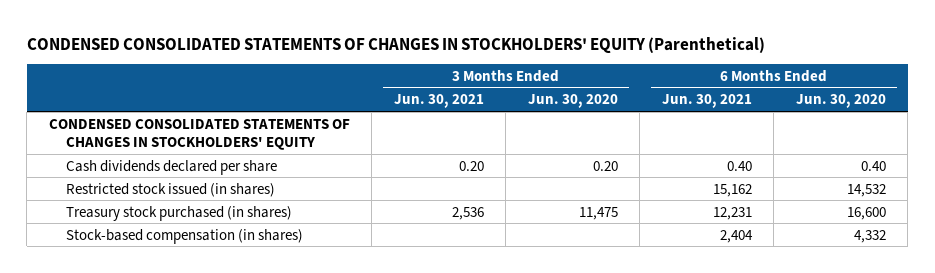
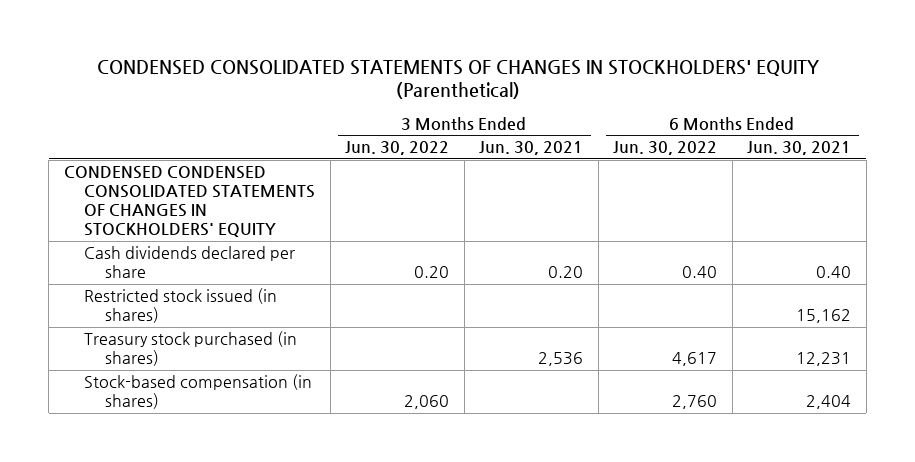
[527,94,618,109] Jun. 30, 2020 -> none
[795,94,886,109] Jun. 30, 2020 -> none
none -> [345,141,450,156] Jun. 30, 2022
none -> [613,141,718,156] Jun. 30, 2022
[48,118,350,151] CONDENSED CONSOLIDATED STATEMENTS OF CHANGES IN STOCKHOLDERS' EQUITY -> [63,166,316,238] CONDENSED CONDENSED CONSOLIDATED STATEMENTS OF CHANGES IN STOCKHOLDERS' EQUITY

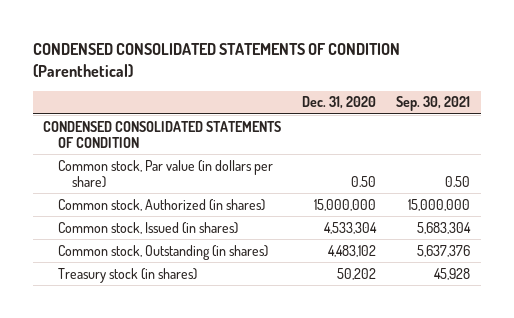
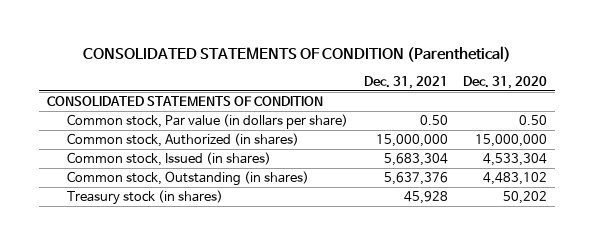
[33,42,401,77] CONDENSED CONSOLIDATED STATEMENTS OF CONDITION (Parenthetical) -> [82,45,511,62] CONSOLIDATED STATEMENTS OF CONDITION (Parenthetical)
[396,96,471,112] Sep. 30, 2021 -> none
none -> [363,76,448,90] Dec. 31, 2021
[43,120,282,148] CONDENSED CONSOLIDATED STATEMENTS OF CONDITION -> [46,96,323,107] CONSOLIDATED STATEMENTS OF CONDITION

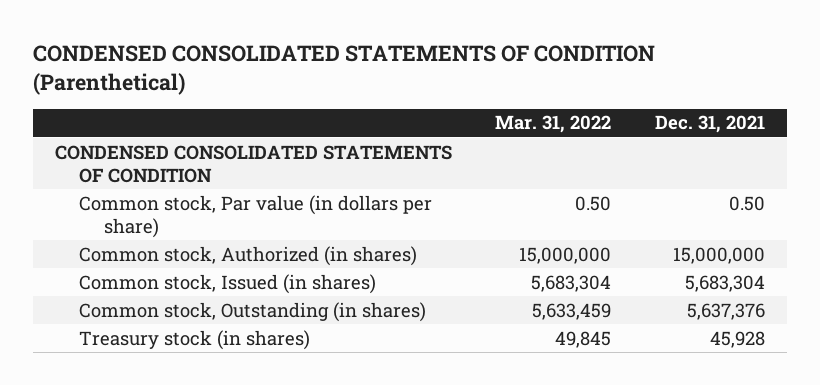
[82,45,511,62] CONSOLIDATED STATEMENTS OF CONDITION (Parenthetical) -> [32,45,655,96] CONDENSED CONSOLIDATED STATEMENTS OF CONDITION (Parenthetical)
[463,76,548,90] Dec. 31, 2020 -> none
none -> [495,115,612,134] Mar. 31, 2022
[46,96,323,107] CONSOLIDATED STATEMENTS OF CONDITION -> [54,144,452,183] CONDENSED CONSOLIDATED STATEMENTS OF CONDITION

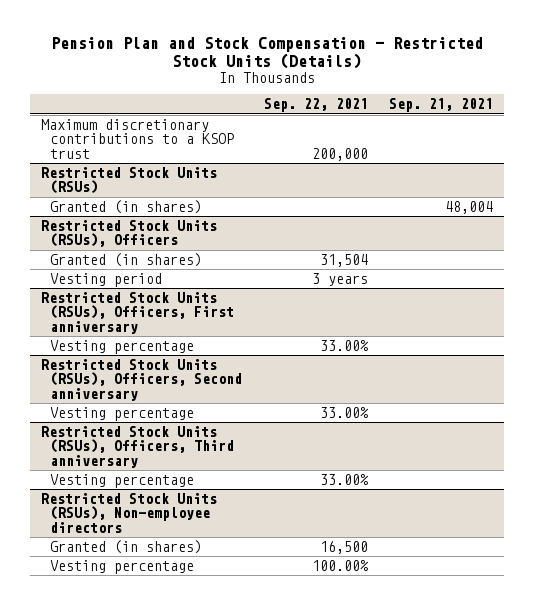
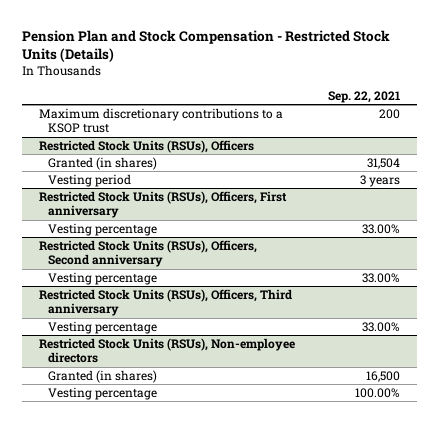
[389,98,494,113] Sep. 21, 2021 -> none
[41,167,218,195] Restricted Stock Units (RSUs) -> none
[49,200,202,215] Granted (in shares) -> none
[311,147,368,161] 200,000 -> [379,108,401,119] 200

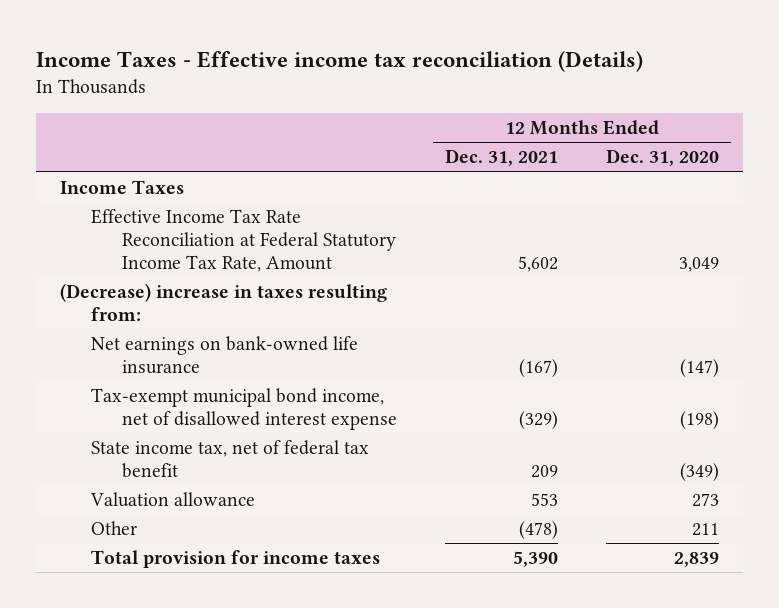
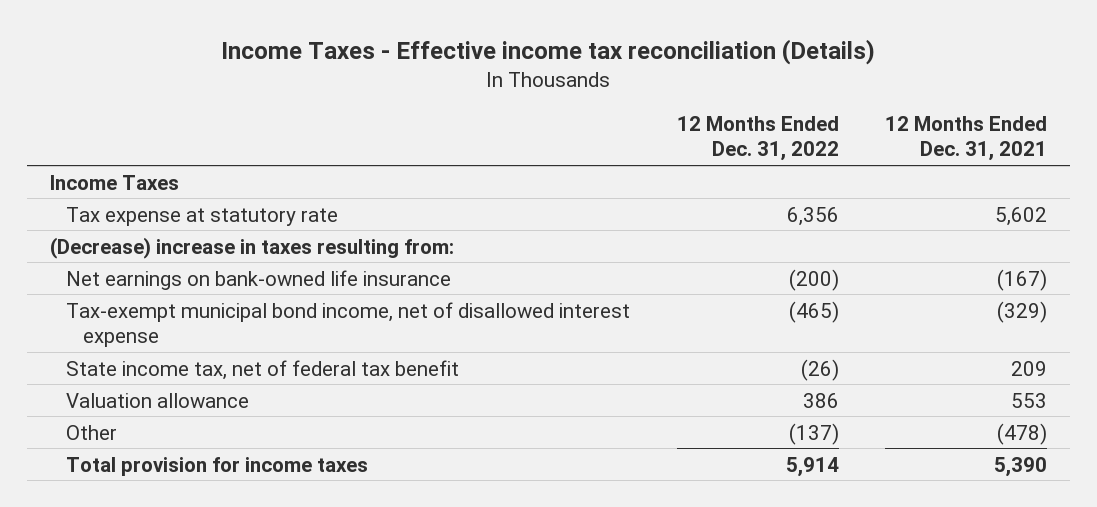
[605,149,719,167] Dec. 31, 2020 -> none
none -> [676,115,839,162] 12 Months Ended Dec. 31, 2022
[91,209,397,272] Effective Income Tax Rate Reconciliation at Federal Statutory Income Tax Rate, Amount -> [66,206,339,226] Tax expense at statutory rate

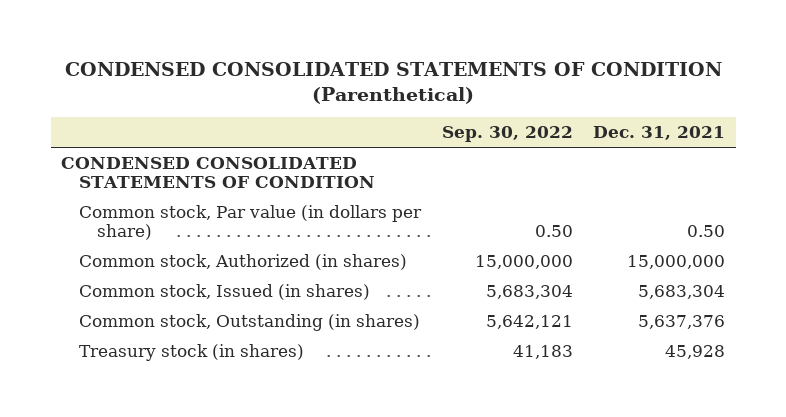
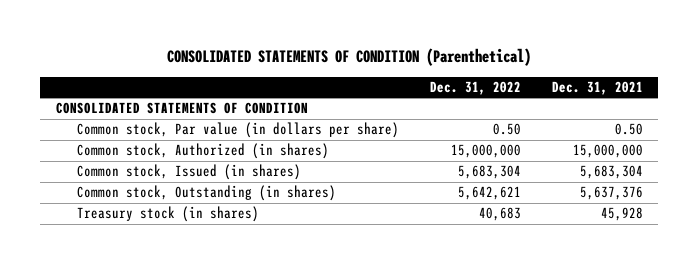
[65,61,723,105] CONDENSED CONSOLIDATED STATEMENTS OF CONDITION (Parenthetical) -> [167,48,532,67] CONSOLIDATED STATEMENTS OF CONDITION (Parenthetical)
[441,126,573,143] Sep. 30, 2022 -> none
none -> [429,80,521,95] Dec. 31, 2022
[60,156,375,189] CONDENSED CONSOLIDATED STATEMENTS OF CONDITION -> [55,102,308,115] CONSOLIDATED STATEMENTS OF CONDITION

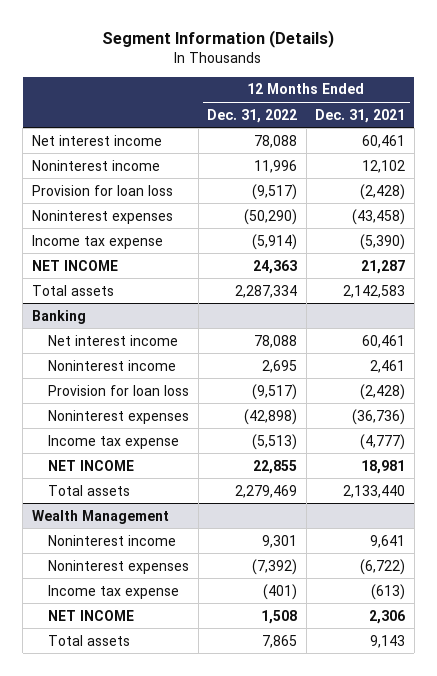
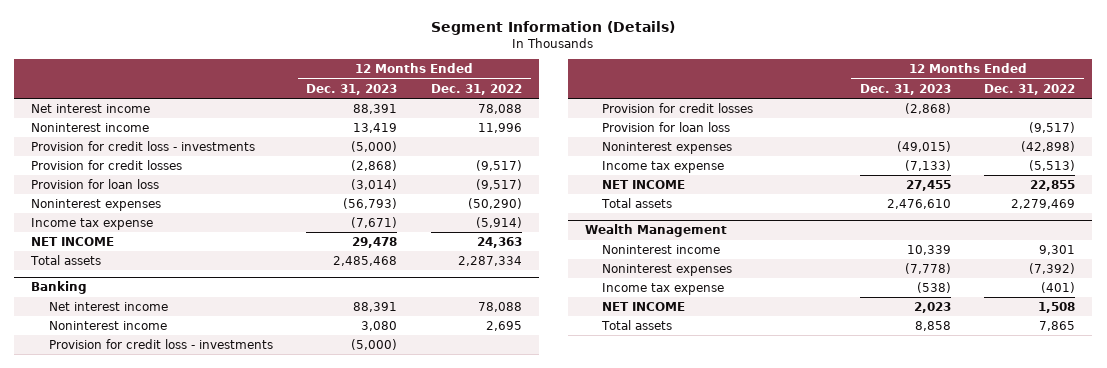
[315,108,406,123] Dec. 31, 2021 -> none
none -> [306,83,398,95] Dec. 31, 2023
none -> [31,140,256,151] Provision for credit loss - investments
none -> [31,159,183,170] Provision for credit losses
none -> [48,338,273,349] Provision for credit loss - investments
none -> [601,102,753,113] Provision for credit losses

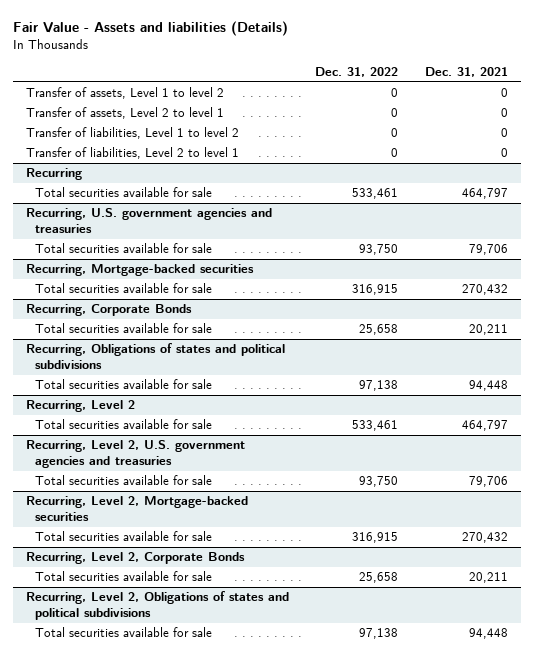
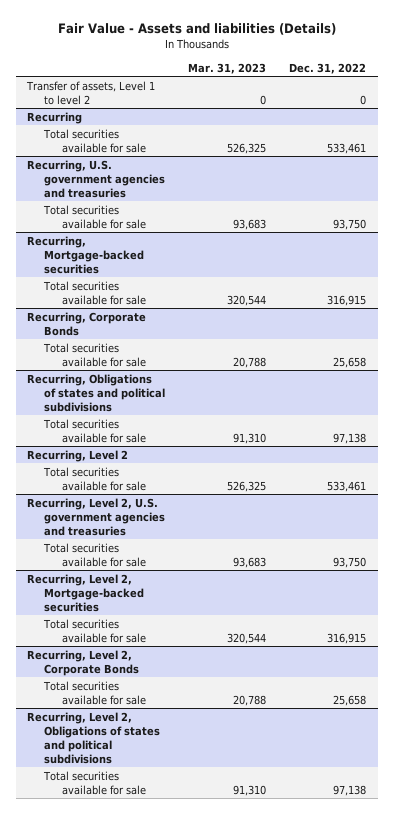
[424,66,508,77] Dec. 31, 2021 -> none
none -> [188,62,267,74] Mar. 31, 2023
[26,107,225,120] Transfer of assets, Level 2 to level 1 -> none
[26,127,240,140] Transfer of liabilities, Level 1 to level 2 -> none
[26,147,240,160] Transfer of liabilities, Level 2 to level 1 -> none

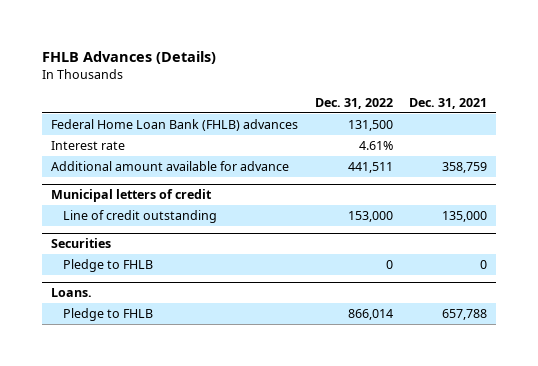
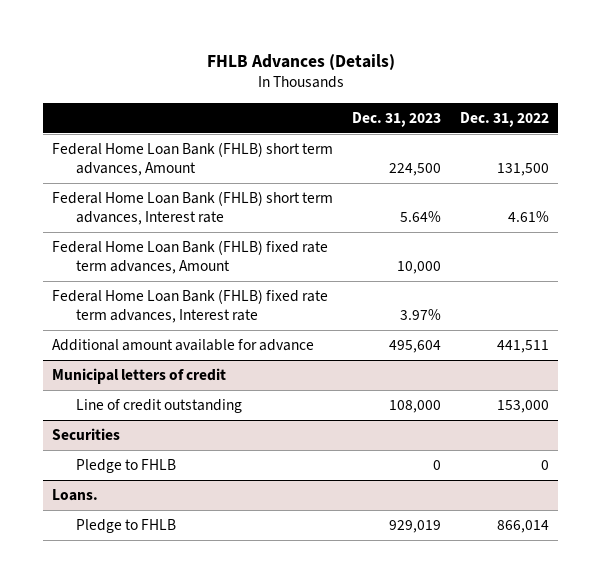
[409,97,488,109] Dec. 31, 2021 -> none
none -> [352,111,442,127] Dec. 31, 2023
[50,118,298,131] Federal Home Loan Bank (FHLB) advances -> [52,142,334,177] Federal Home Loan Bank (FHLB) short term advances, Amount
[50,140,125,150] Interest rate -> [52,191,334,226] Federal Home Loan Bank (FHLB) short term advances, Interest rate
none -> [52,240,329,275] Federal Home Loan Bank (FHLB) fixed rate term advances, Amount
none -> [52,289,329,324] Federal Home Loan Bank (FHLB) fixed rate term advances, Interest rate

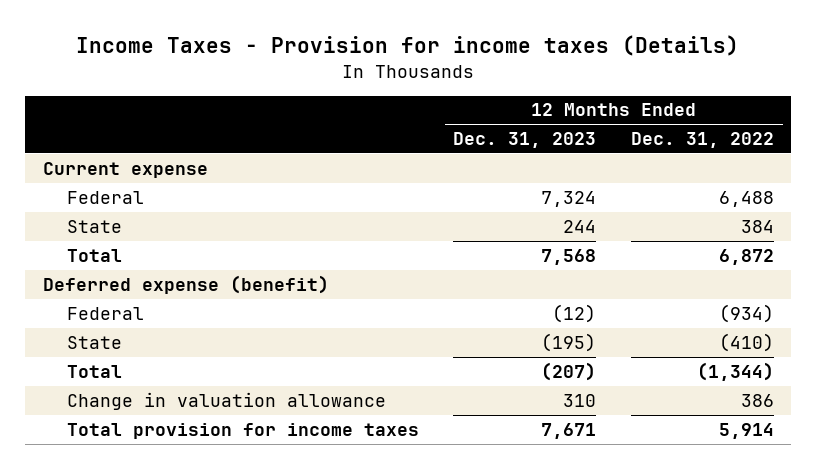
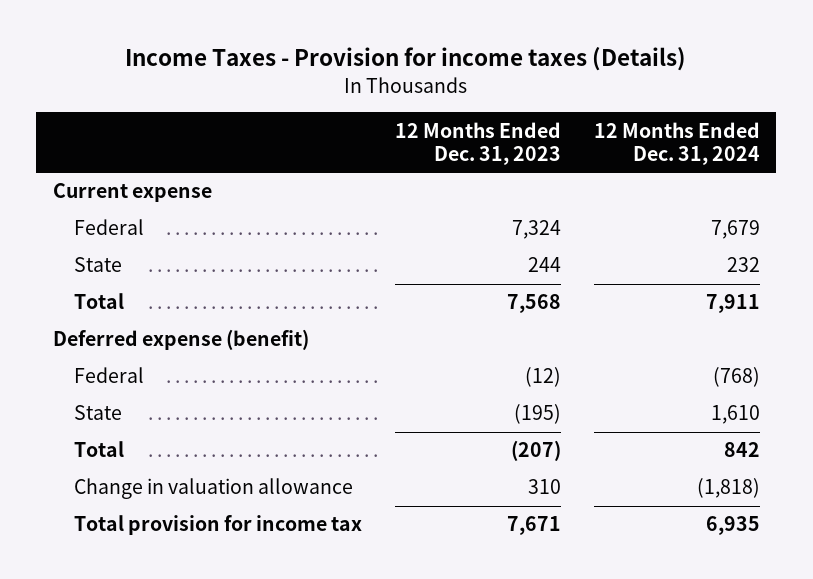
[630,132,774,149] Dec. 31, 2022 -> none
none -> [593,121,760,166] 12 Months Ended Dec. 31, 2024
[66,422,419,439] Total provision for income taxes -> [73,515,362,536] Total provision for income tax

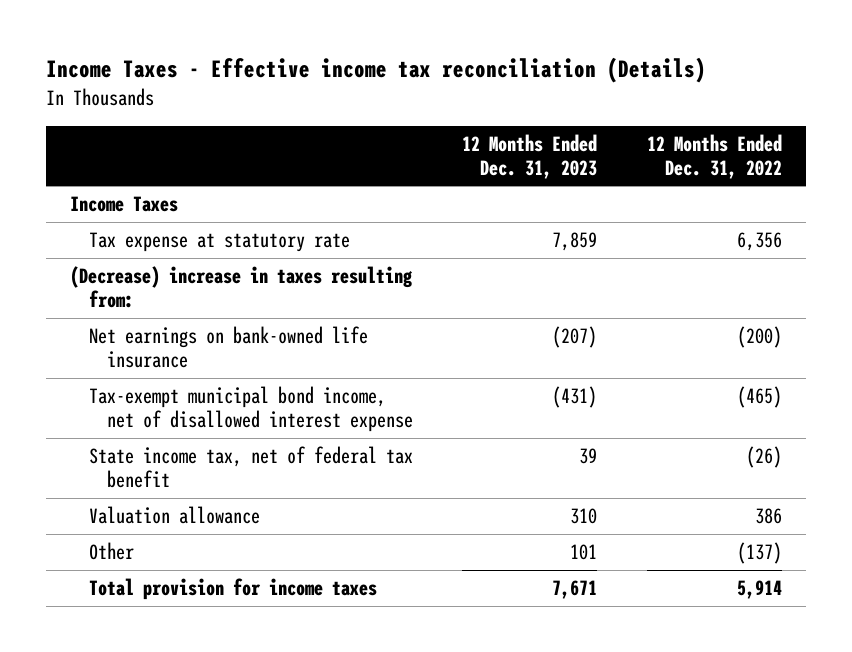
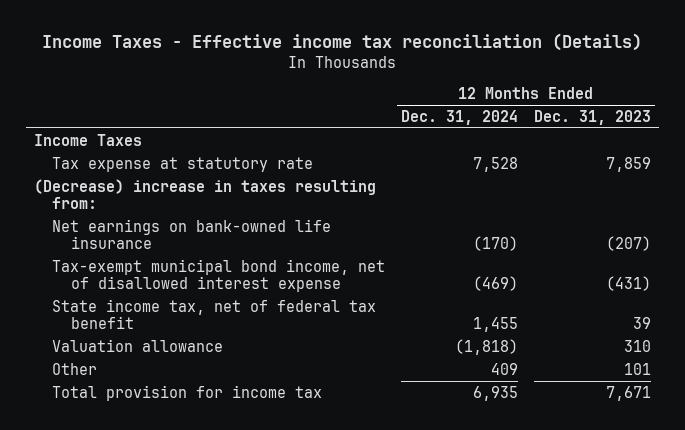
[646,133,782,179] 12 Months Ended Dec. 31, 2022 -> none
none -> [401,109,519,125] Dec. 31, 2024
[88,578,377,601] Total provision for income taxes -> [52,384,323,401] Total provision for income tax

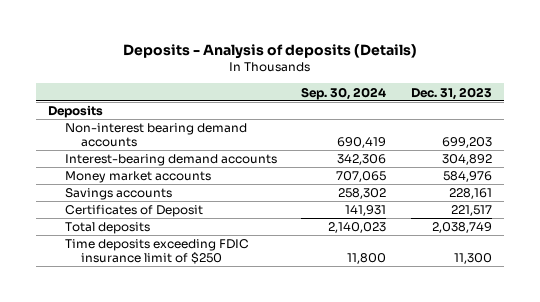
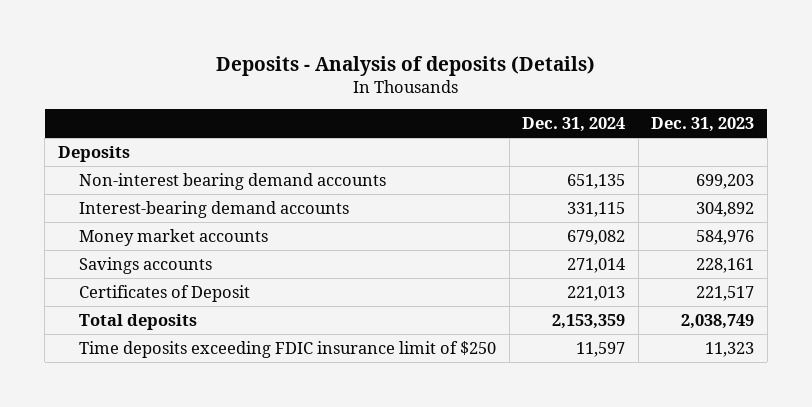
[301,86,387,100] Sep. 30, 2024 -> none
none -> [522,117,626,133] Dec. 31, 2024
[453,252,492,264] 11,300 -> [705,341,755,357] 11,323

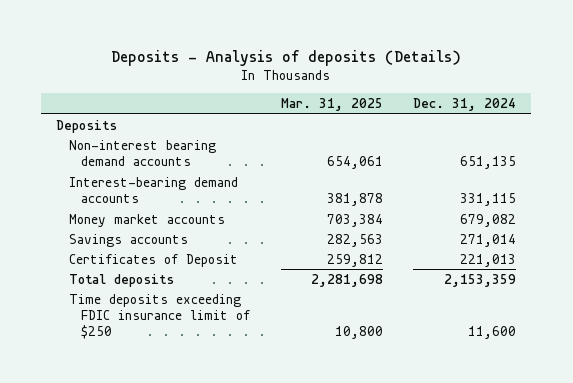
[651,117,755,133] Dec. 31, 2023 -> none
none -> [280,97,383,111] Mar. 31, 2025
[576,341,626,357] 11,597 -> [468,326,517,340] 11,600

